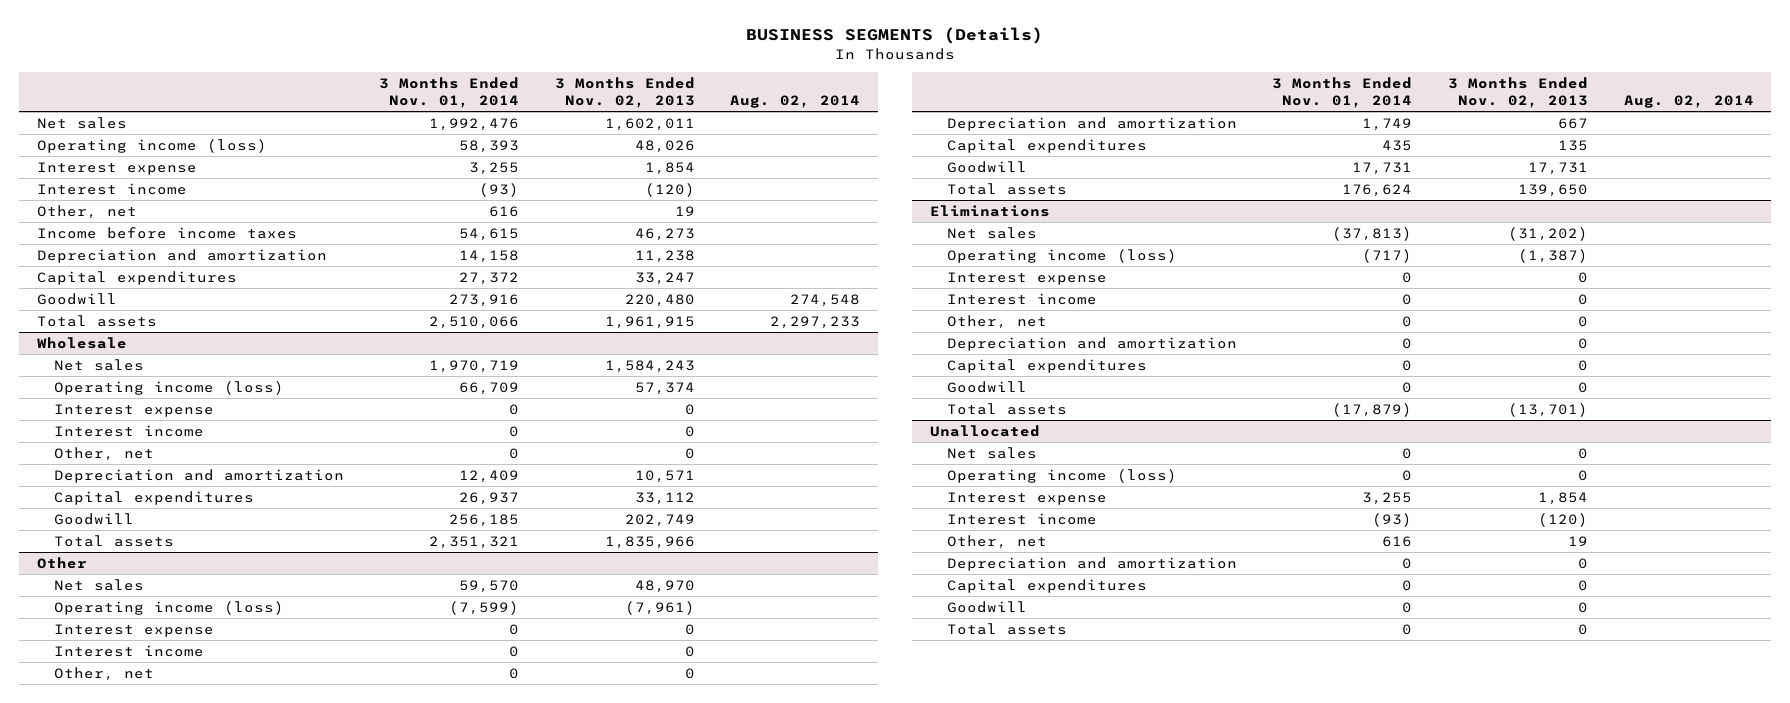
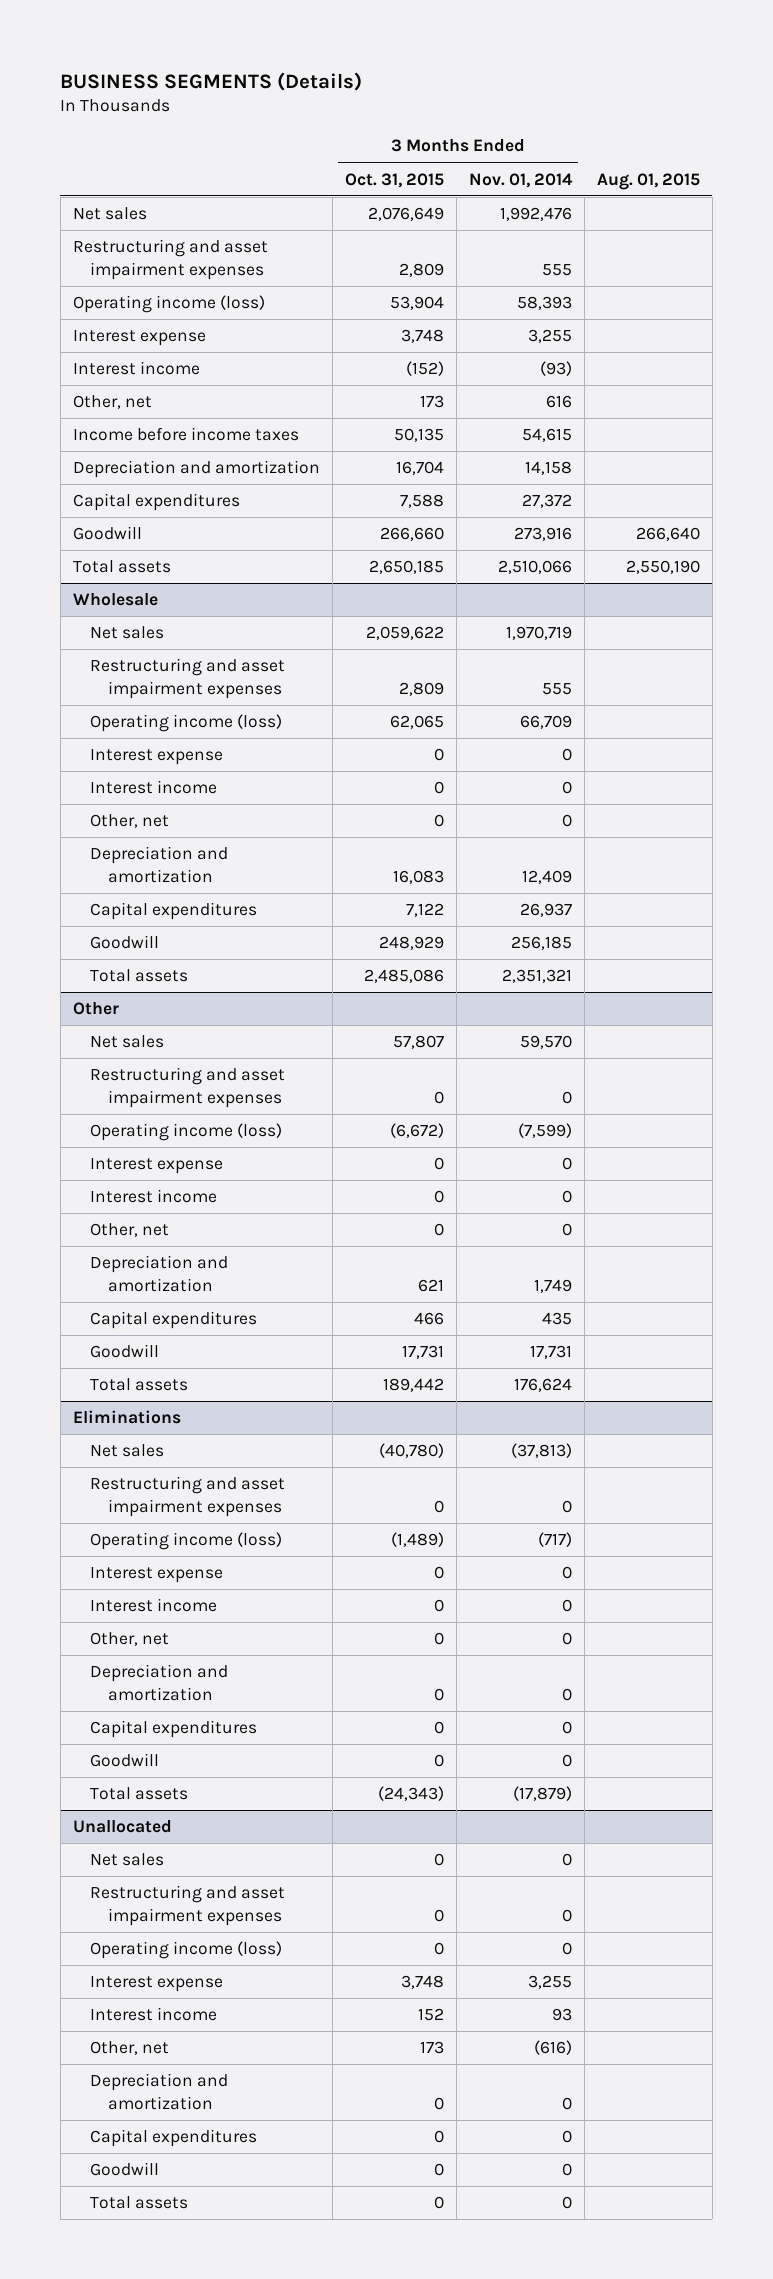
[554,77,695,108] 3 Months Ended Nov. 02, 2013 -> none
[730,94,861,108] Aug. 02, 2014 -> none
none -> [344,172,444,188] Oct. 31, 2015
none -> [596,172,700,190] Aug. 01, 2015
none -> [72,239,268,280] Restructuring and asset impairment expenses
none -> [90,658,286,699] Restructuring and asset impairment expenses
none -> [90,1067,286,1108] Restructuring and asset impairment expenses
none -> [90,1476,286,1517] Restructuring and asset impairment expenses
none -> [90,1885,286,1926] Restructuring and asset impairment expenses
[1372,512,1413,527] (93) -> [551,2008,572,2022] 93
[1382,535,1413,547] 616 -> [533,2040,572,2056] (616)

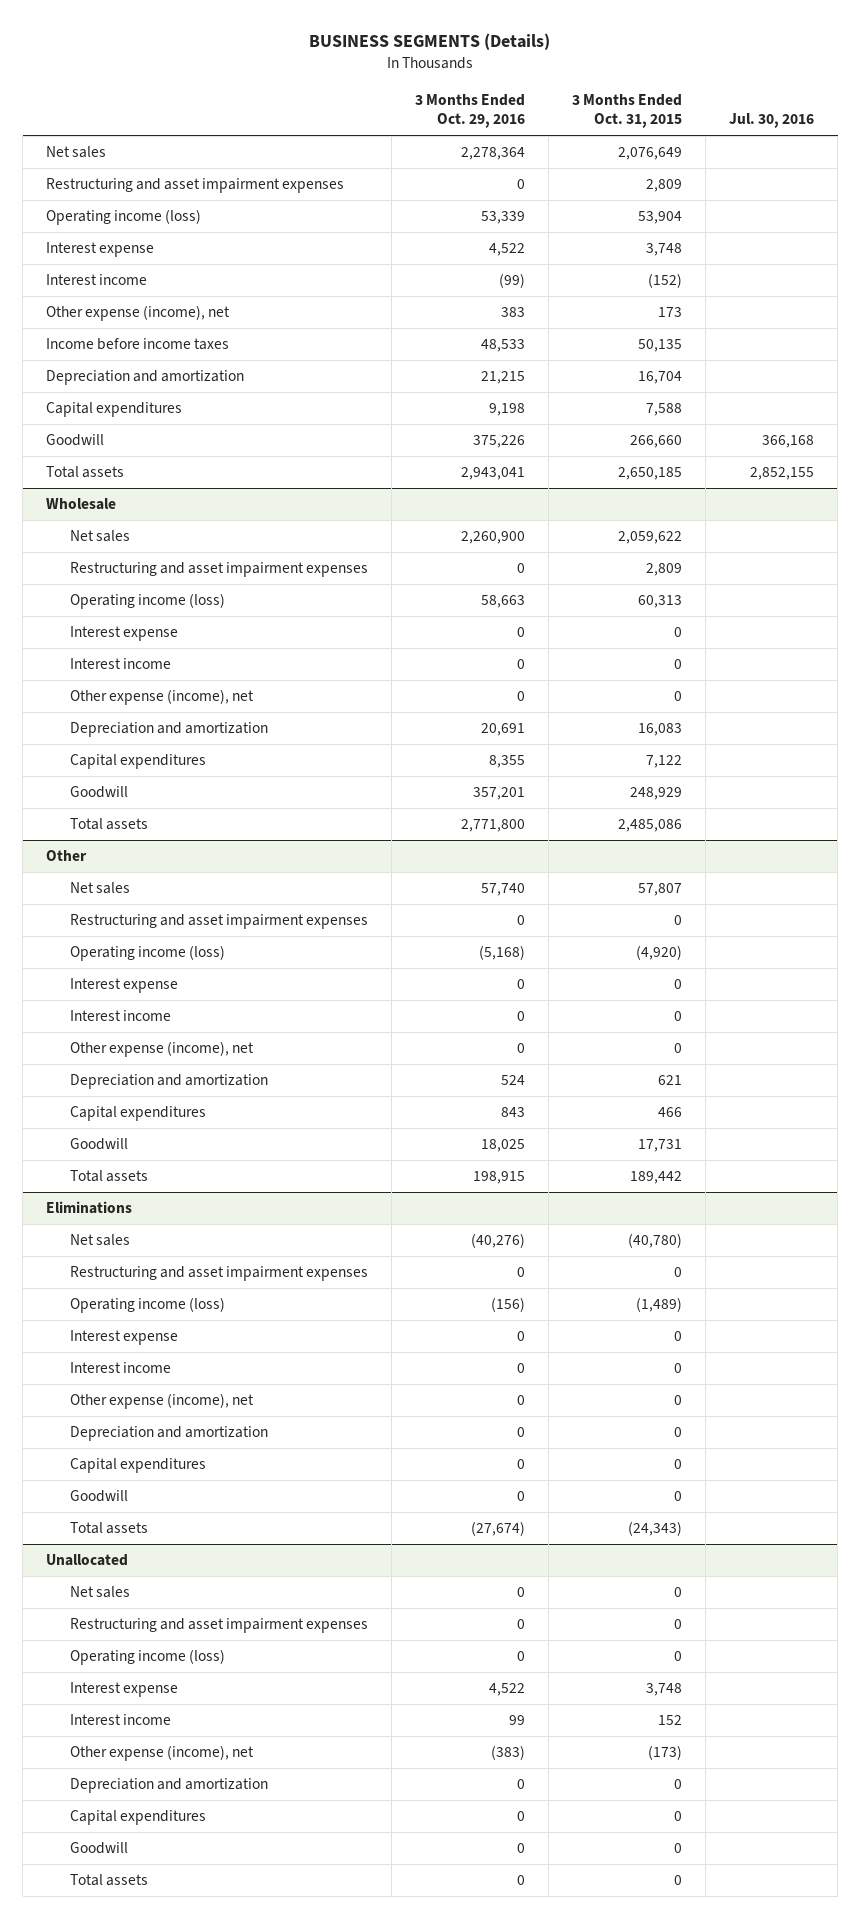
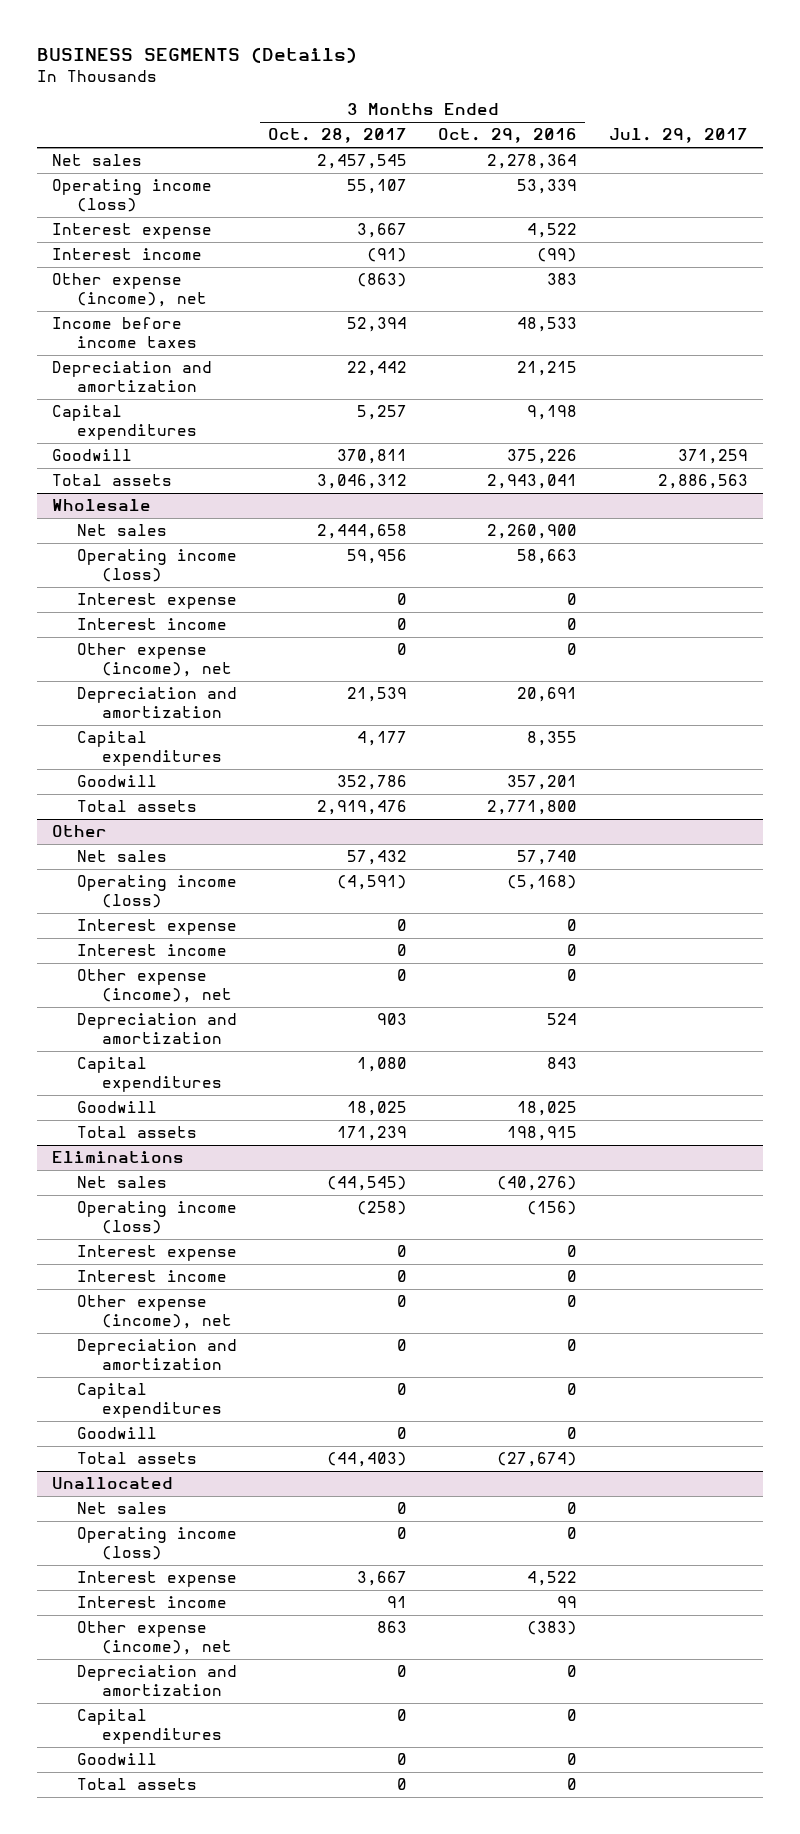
[572,93,683,129] 3 Months Ended Oct. 31, 2015 -> none
[729,113,815,129] Jul. 30, 2016 -> none
none -> [268,128,408,144] Oct. 28, 2017
none -> [608,128,748,144] Jul. 29, 2017
[46,178,345,194] Restructuring and asset impairment expenses -> none
[69,562,368,578] Restructuring and asset impairment expenses -> none
[69,914,368,930] Restructuring and asset impairment expenses -> none
[69,1266,368,1282] Restructuring and asset impairment expenses -> none
[69,1618,368,1634] Restructuring and asset impairment expenses -> none

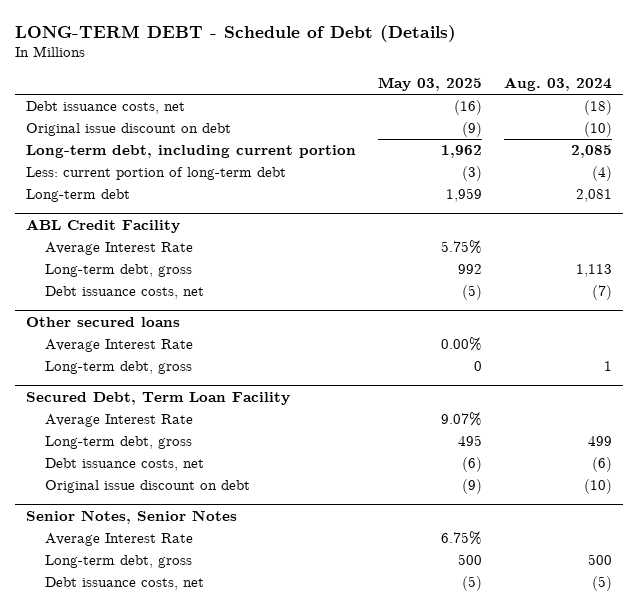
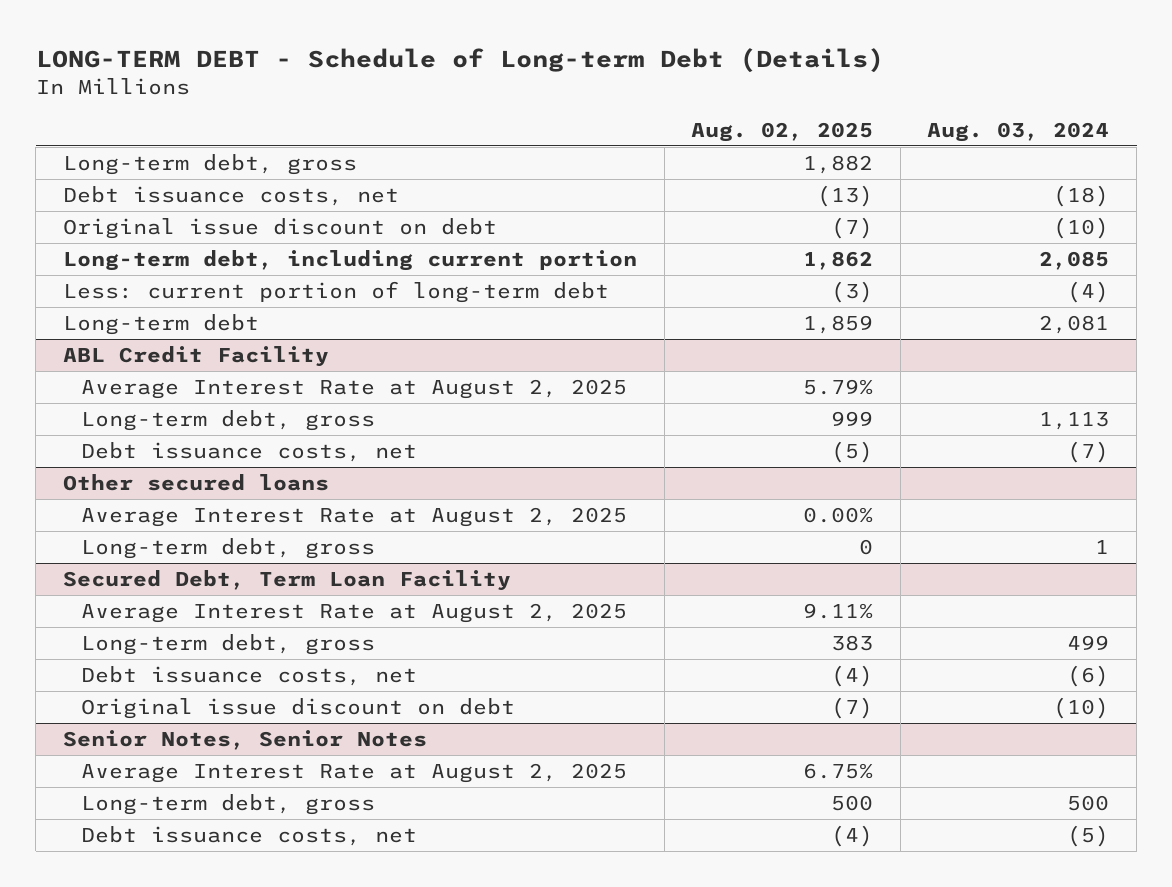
[15,24,457,42] LONG-TERM DEBT - Schedule of Debt (Details) -> [35,47,884,73] LONG-TERM DEBT - Schedule of Long-term Debt (Details)
[378,76,483,91] May 03, 2025 -> none
none -> [691,121,874,142] Aug. 02, 2025
none -> [62,153,357,175] Long-term debt, gross
[44,242,193,256] Average Interest Rate -> [80,378,627,399] Average Interest Rate at August 2, 2025
[44,339,193,353] Average Interest Rate -> [80,506,627,527] Average Interest Rate at August 2, 2025
[44,414,193,428] Average Interest Rate -> [80,602,627,623] Average Interest Rate at August 2, 2025
[44,533,193,547] Average Interest Rate -> [80,762,627,783] Average Interest Rate at August 2, 2025

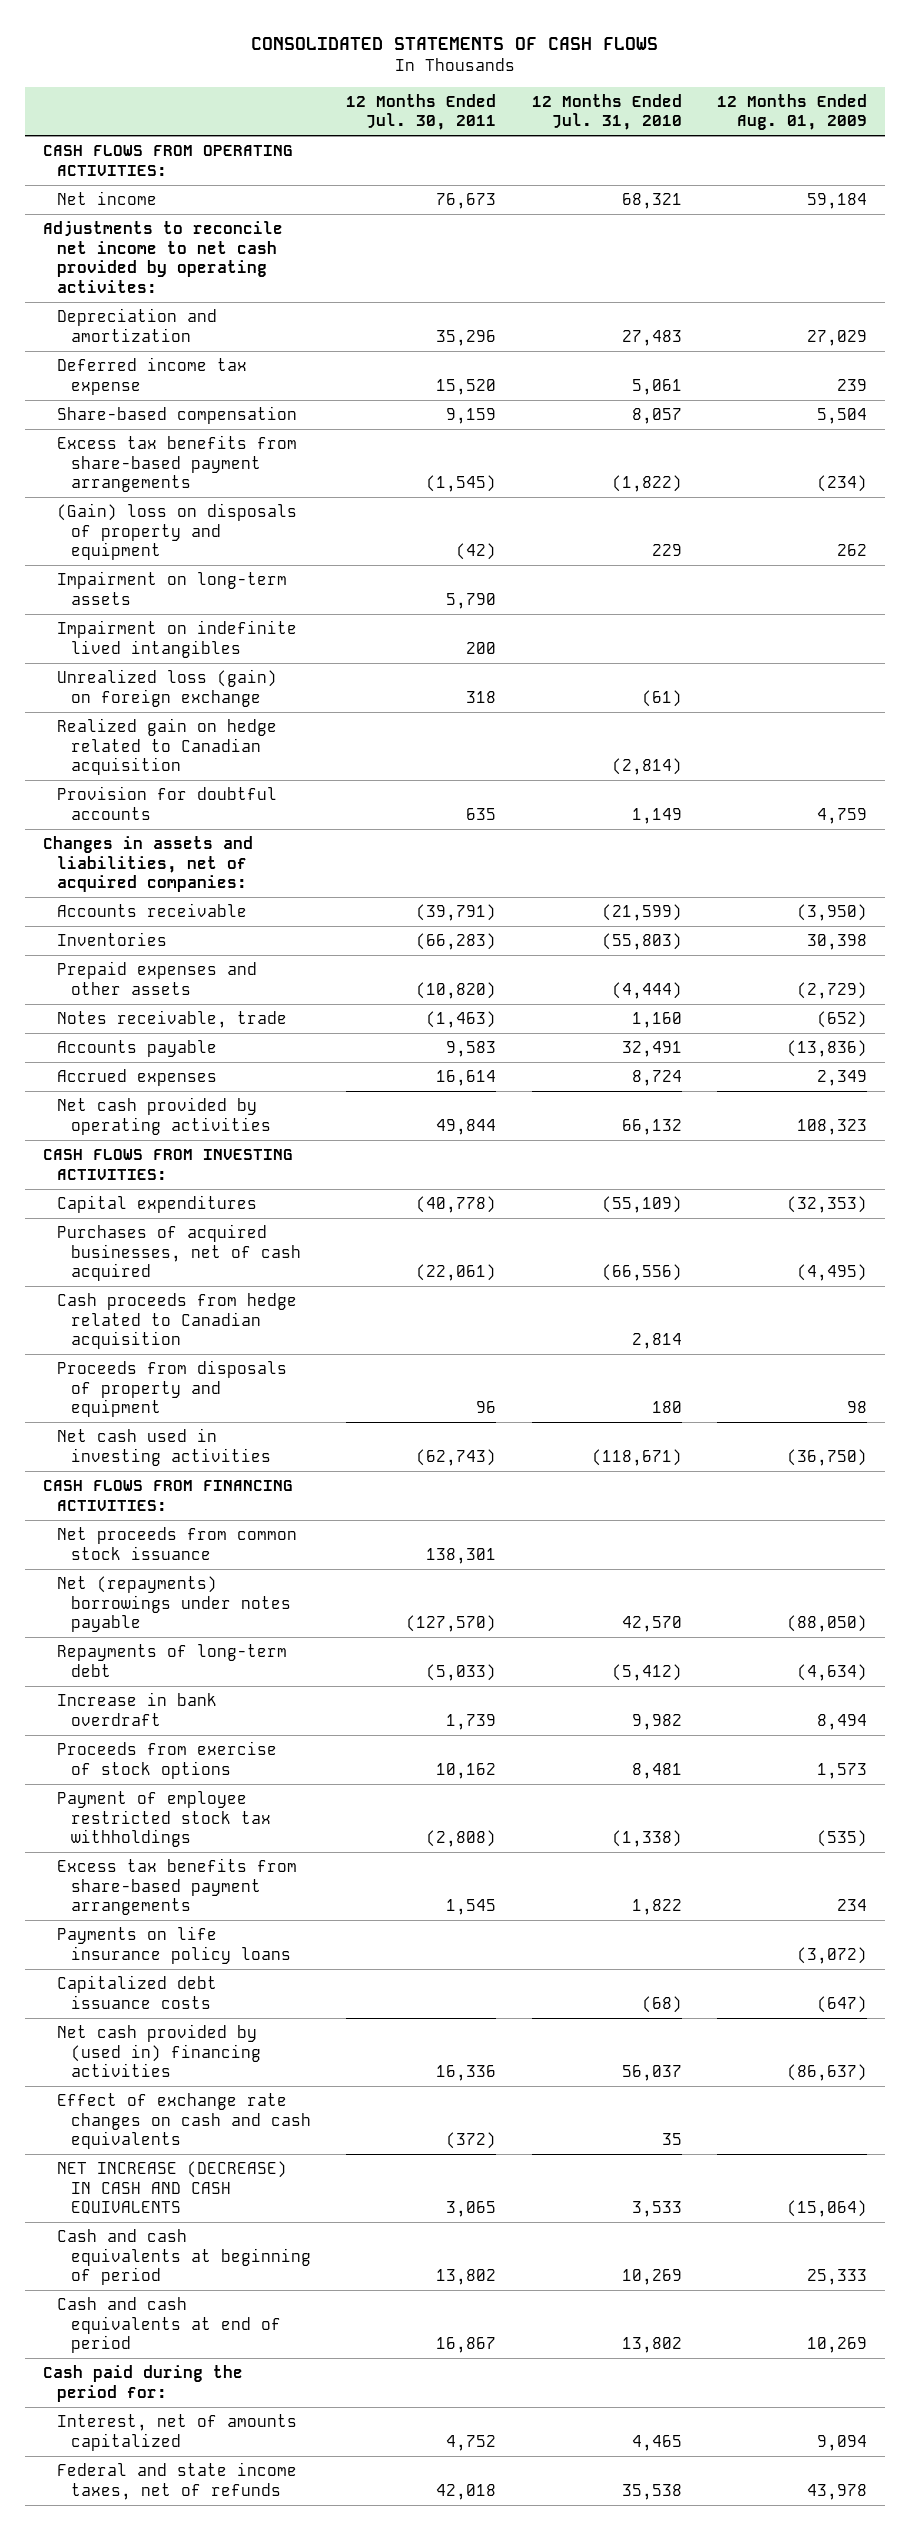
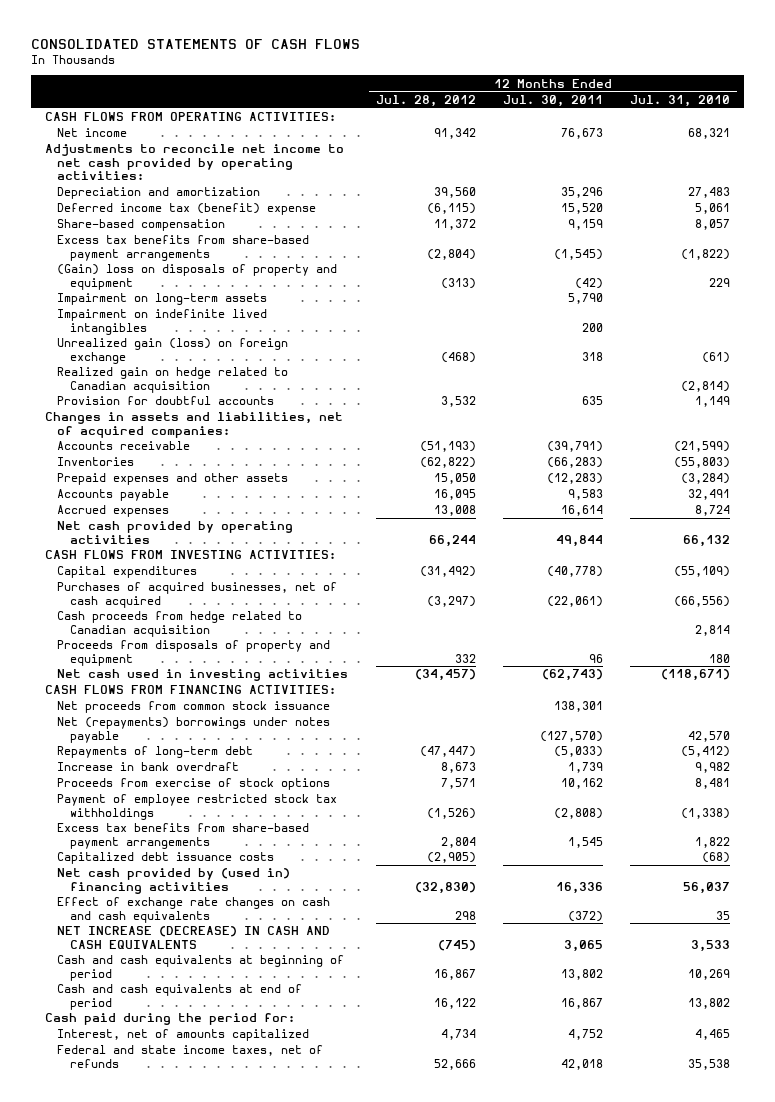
[717,93,868,131] 12 Months Ended Aug. 01, 2009 -> none
none -> [375,94,476,107] Jul. 28, 2012
[43,221,284,293] Adjustments to reconcile net income to net cash provided by operating activites: -> [44,144,344,180] Adjustments to reconcile net income to net cash provided by operating activities:
[57,357,248,395] Deferred income tax expense -> [57,203,317,216] Deferred income tax (benefit) expense
[57,669,278,707] Unrealized loss (gain) on foreign exchange -> [57,338,289,364] Unrealized gain (loss) on foreign exchange
[57,1010,288,1029] Notes receivable, trade -> none
[416,981,497,999] (10,820) -> [547,473,604,485] (12,283)
[611,981,682,999] (4,444) -> [681,473,731,485] (3,284)
[57,1926,292,1964] Payments on life insurance policy loans -> none

